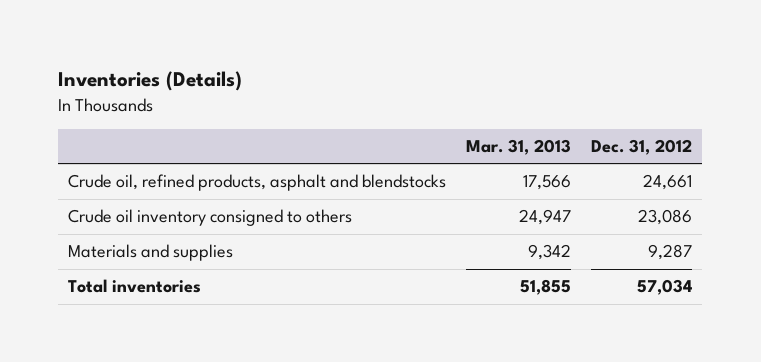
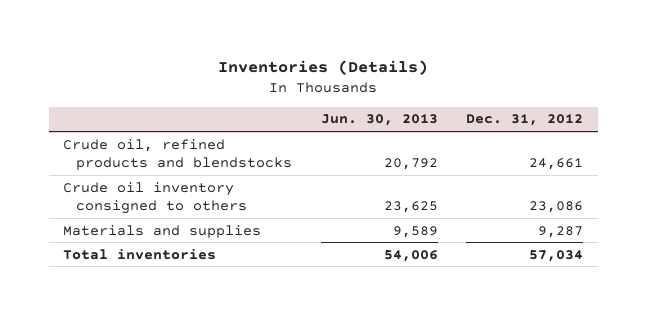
[466,139,572,156] Mar. 31, 2013 -> none
none -> [320,114,438,127] Jun. 30, 2013
[68,174,447,192] Crude oil, refined products, asphalt and blendstocks -> [62,138,293,170] Crude oil, refined products and blendstocks

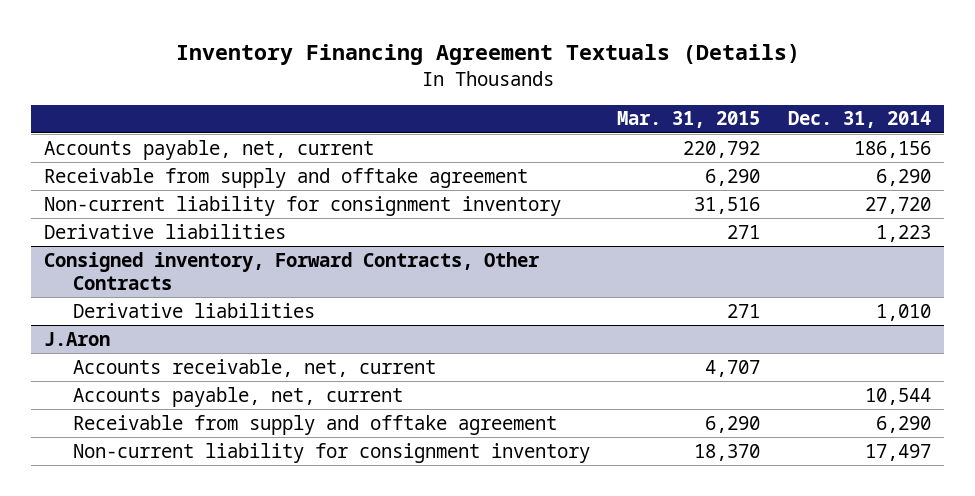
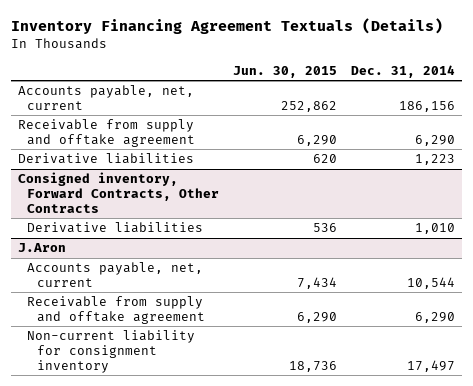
[617,111,761,129] Mar. 31, 2015 -> none
none -> [233,65,338,78] Jun. 30, 2015
[44,195,562,216] Non-current liability for consignment inventory -> none
[73,358,437,377] Accounts receivable, net, current -> none

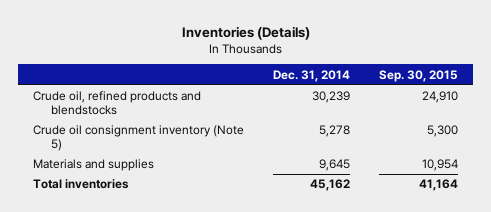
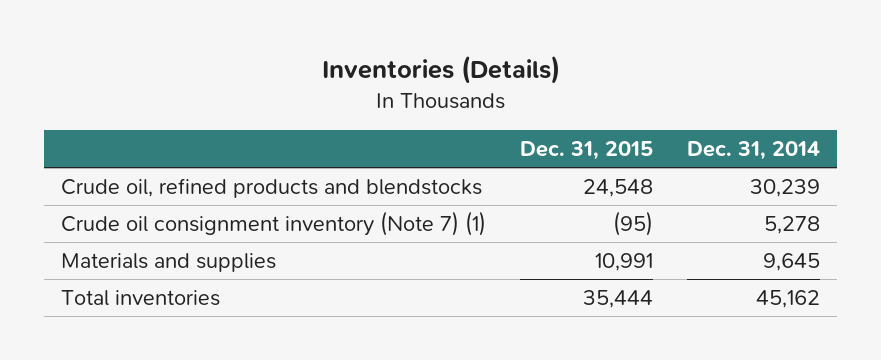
[379,69,459,82] Sep. 30, 2015 -> none
none -> [520,141,654,161] Dec. 31, 2015
[32,125,244,152] Crude oil consignment inventory (Note 5) -> [61,211,487,237] Crude oil consignment inventory (Note 7) (1)

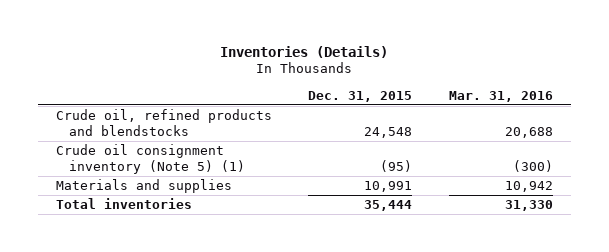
[686,141,820,161] Dec. 31, 2014 -> none
none -> [449,90,554,102] Mar. 31, 2016
[61,211,487,237] Crude oil consignment inventory (Note 7) (1) -> [55,144,246,174] Crude oil consignment inventory (Note 5) (1)

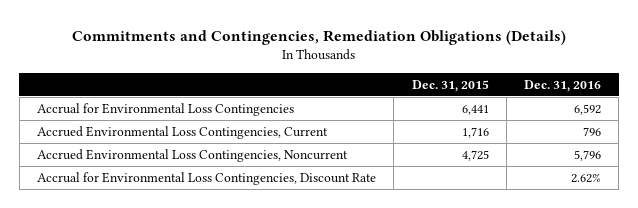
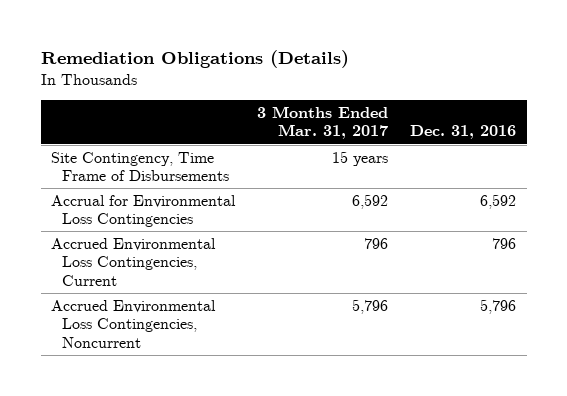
[72,29,567,45] Commitments and Contingencies, Remediation Obligations (Details) -> [40,50,349,69] Remediation Obligations (Details)
[411,79,489,92] Dec. 31, 2015 -> none
none -> [257,106,389,140] 3 Months Ended Mar. 31, 2017
none -> [51,151,230,182] Site Contingency, Time Frame of Disbursements
[37,171,377,185] Accrual for Environmental Loss Contingencies, Discount Rate -> none

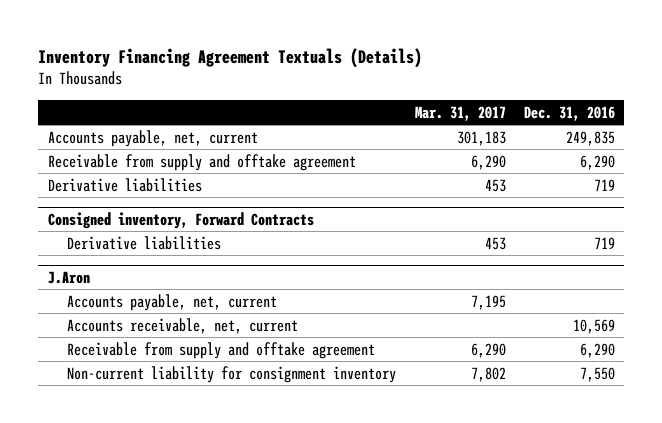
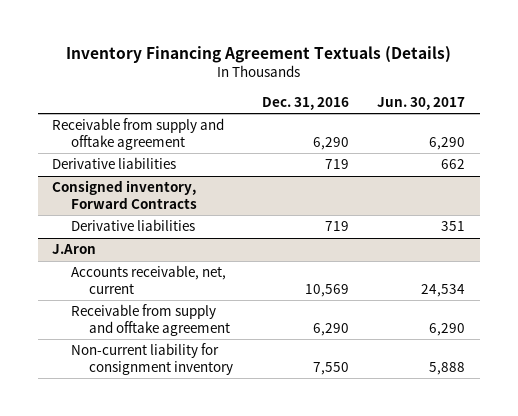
[414,105,506,121] Mar. 31, 2017 -> none
none -> [377,96,466,110] Jun. 30, 2017
[47,129,258,147] Accounts payable, net, current -> none
[67,293,278,311] Accounts payable, net, current -> none

